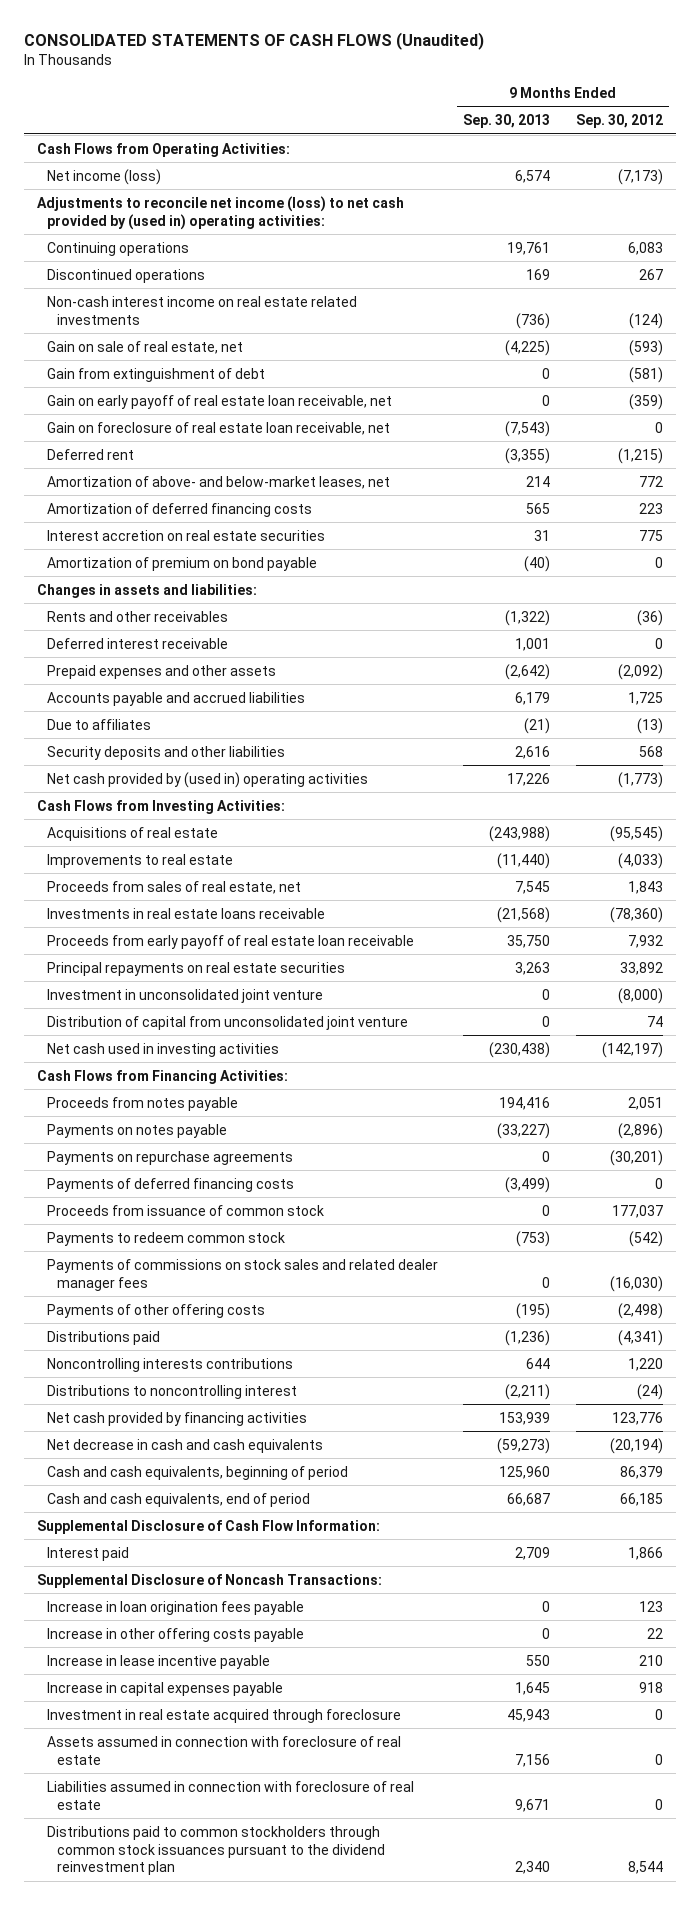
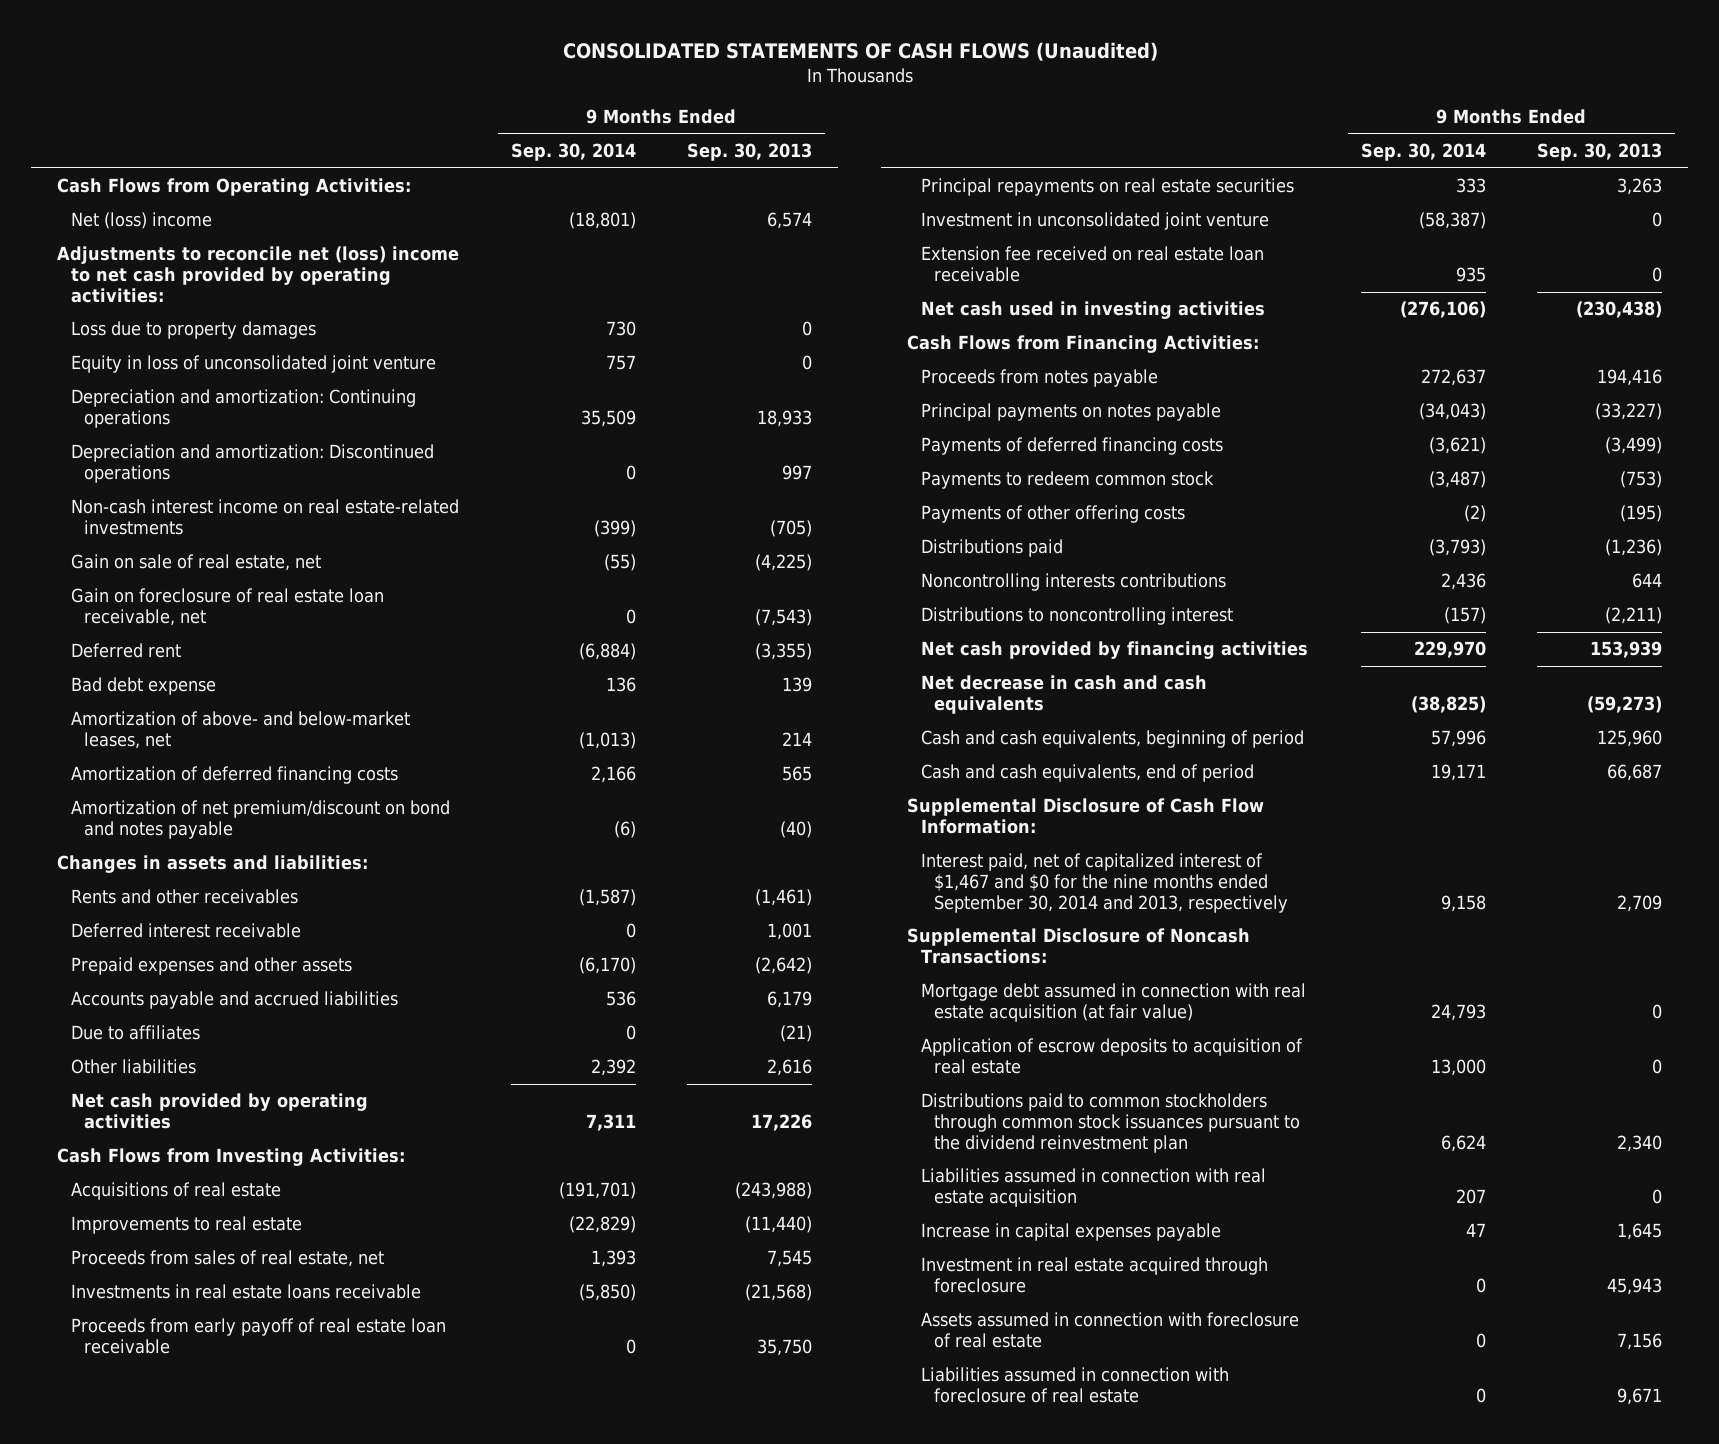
[575,114,663,129] Sep. 30, 2012 -> none
none -> [510,143,636,162] Sep. 30, 2014
[46,168,161,185] Net income (loss) -> [70,212,212,230] Net (loss) income
[37,195,405,230] Adjustments to reconcile net income (loss) to net cash provided by (used in) operating activities: -> [57,246,460,303] Adjustments to reconcile net (loss) income to net cash provided by operating activities:
none -> [70,321,316,340] Loss due to property damages
none -> [70,355,436,374] Equity in loss of unconsolidated joint venture
[46,241,189,256] Continuing operations -> [70,389,416,429] Depreciation and amortization: Continuing operations
[507,241,551,255] 19,761 -> [757,410,813,428] 18,933
[46,268,205,283] Discontinued operations -> [70,444,434,484] Depreciation and amortization: Discontinued operations
[526,268,551,280] 169 -> [782,465,813,481] 997
[46,295,357,325] Non-cash interest income on real estate related investments -> [70,499,459,536] Non-cash interest income on real estate-related investments
[516,312,551,329] (736) -> [770,520,813,538] (705)
[46,367,265,382] Gain from extinguishment of debt -> none
[46,394,392,409] Gain on early payoff of real estate loan receivable, net -> none
none -> [70,677,216,696] Bad debt expense
[46,529,325,541] Interest accretion on real estate securities -> none
[46,556,317,571] Amortization of premium on bond payable -> [70,800,450,840] Amortization of net premium/discount on bond and notes payable
[505,609,551,626] (1,322) -> [755,889,813,907] (1,461)
[46,745,285,760] Security deposits and other liabilities -> [70,1059,196,1075] Other liabilities
[46,771,368,788] Net cash provided by (used in) operating activities -> [70,1093,368,1130] Net cash provided by operating activities
[46,1015,408,1030] Distribution of capital from unconsolidated joint venture -> none
none -> [920,246,1264,283] Extension fee received on real estate loan receivable
[46,1150,293,1165] Payments on repurchase agreements -> none
[46,1123,227,1138] Payments on notes payable -> [920,403,1221,422] Principal payments on notes payable
[46,1204,324,1216] Proceeds from issuance of common stock -> none
[46,1258,438,1291] Payments of commissions on stock sales and related dealer manager fees -> none
[46,1546,129,1561] Interest paid -> [920,853,1289,913] Interest paid, net of capitalized interest of $1,467 and $0 for the nine months ended September 30, 2014 and 2013, respectively
[46,1600,304,1615] Increase in loan origination fees payable -> none
[46,1627,304,1642] Increase in other offering costs payable -> none
[46,1654,270,1669] Increase in lease incentive payable -> none
none -> [920,983,1306,1023] Mortgage debt assumed in connection with real estate acquisition (at fair value)
none -> [920,1038,1303,1075] Application of escrow deposits to acquisition of real estate
[46,1825,385,1876] Distributions paid to common stockholders through common stock issuances pursuant to the dividend reinvestment plan -> [920,1093,1301,1153] Distributions paid to common stockholders through common stock issuances pursuant to the dividend reinvestment plan
none -> [920,1168,1266,1208] Liabilities assumed in connection with real estate acquisition

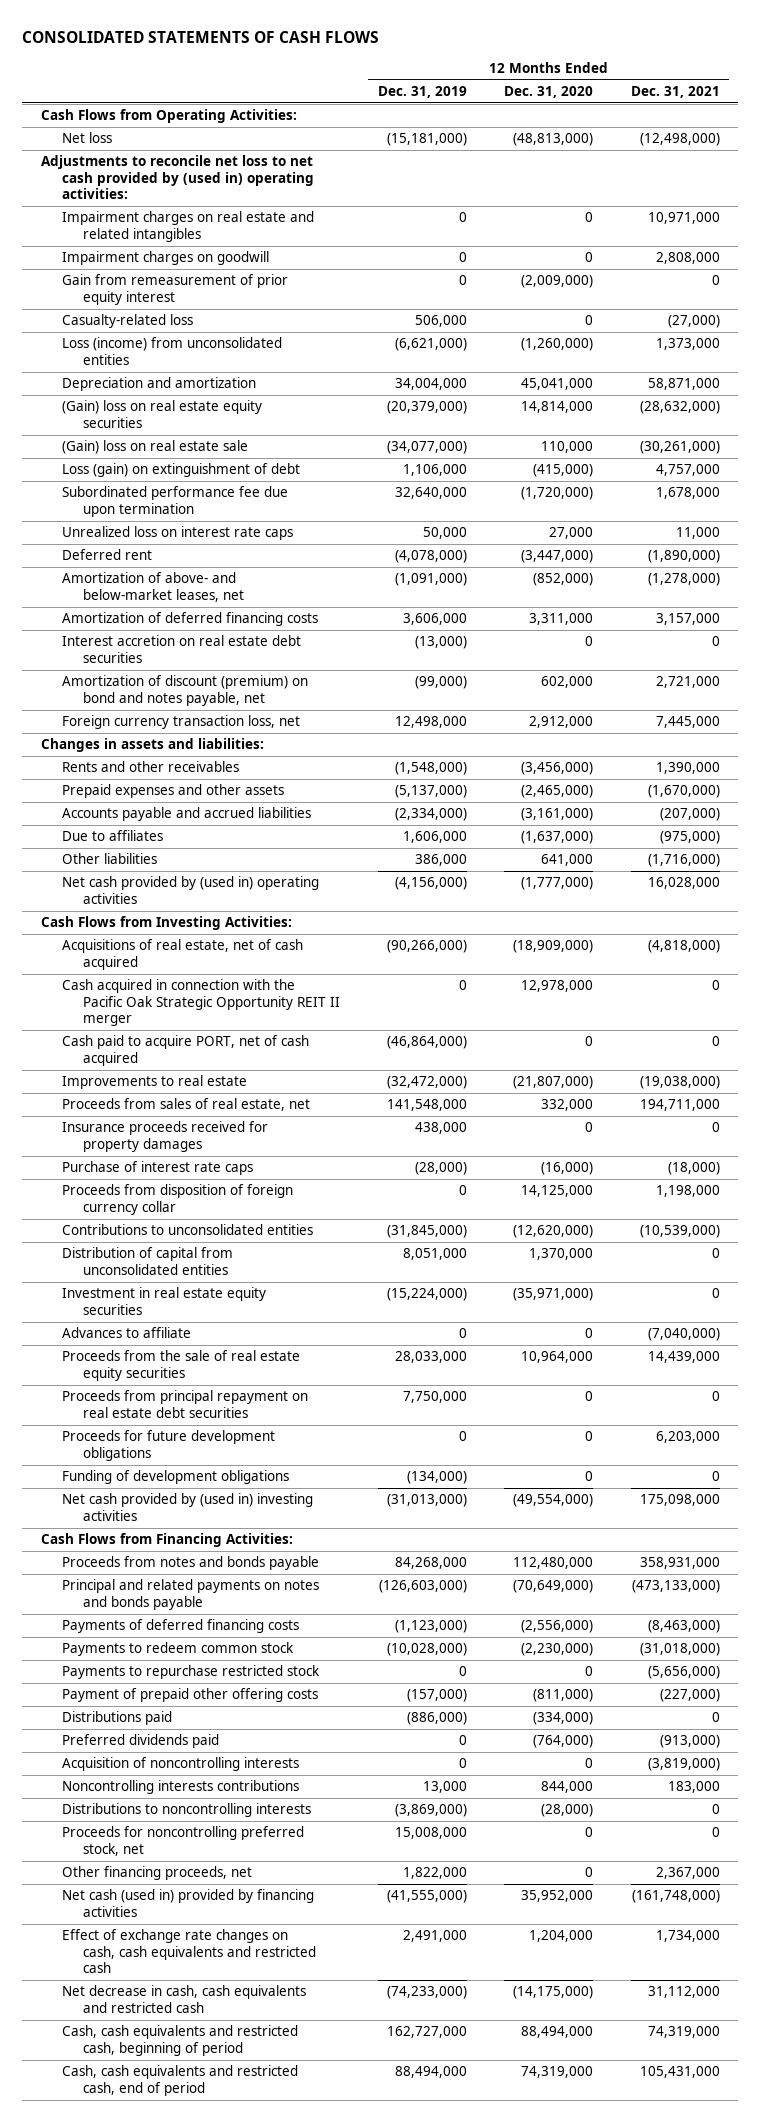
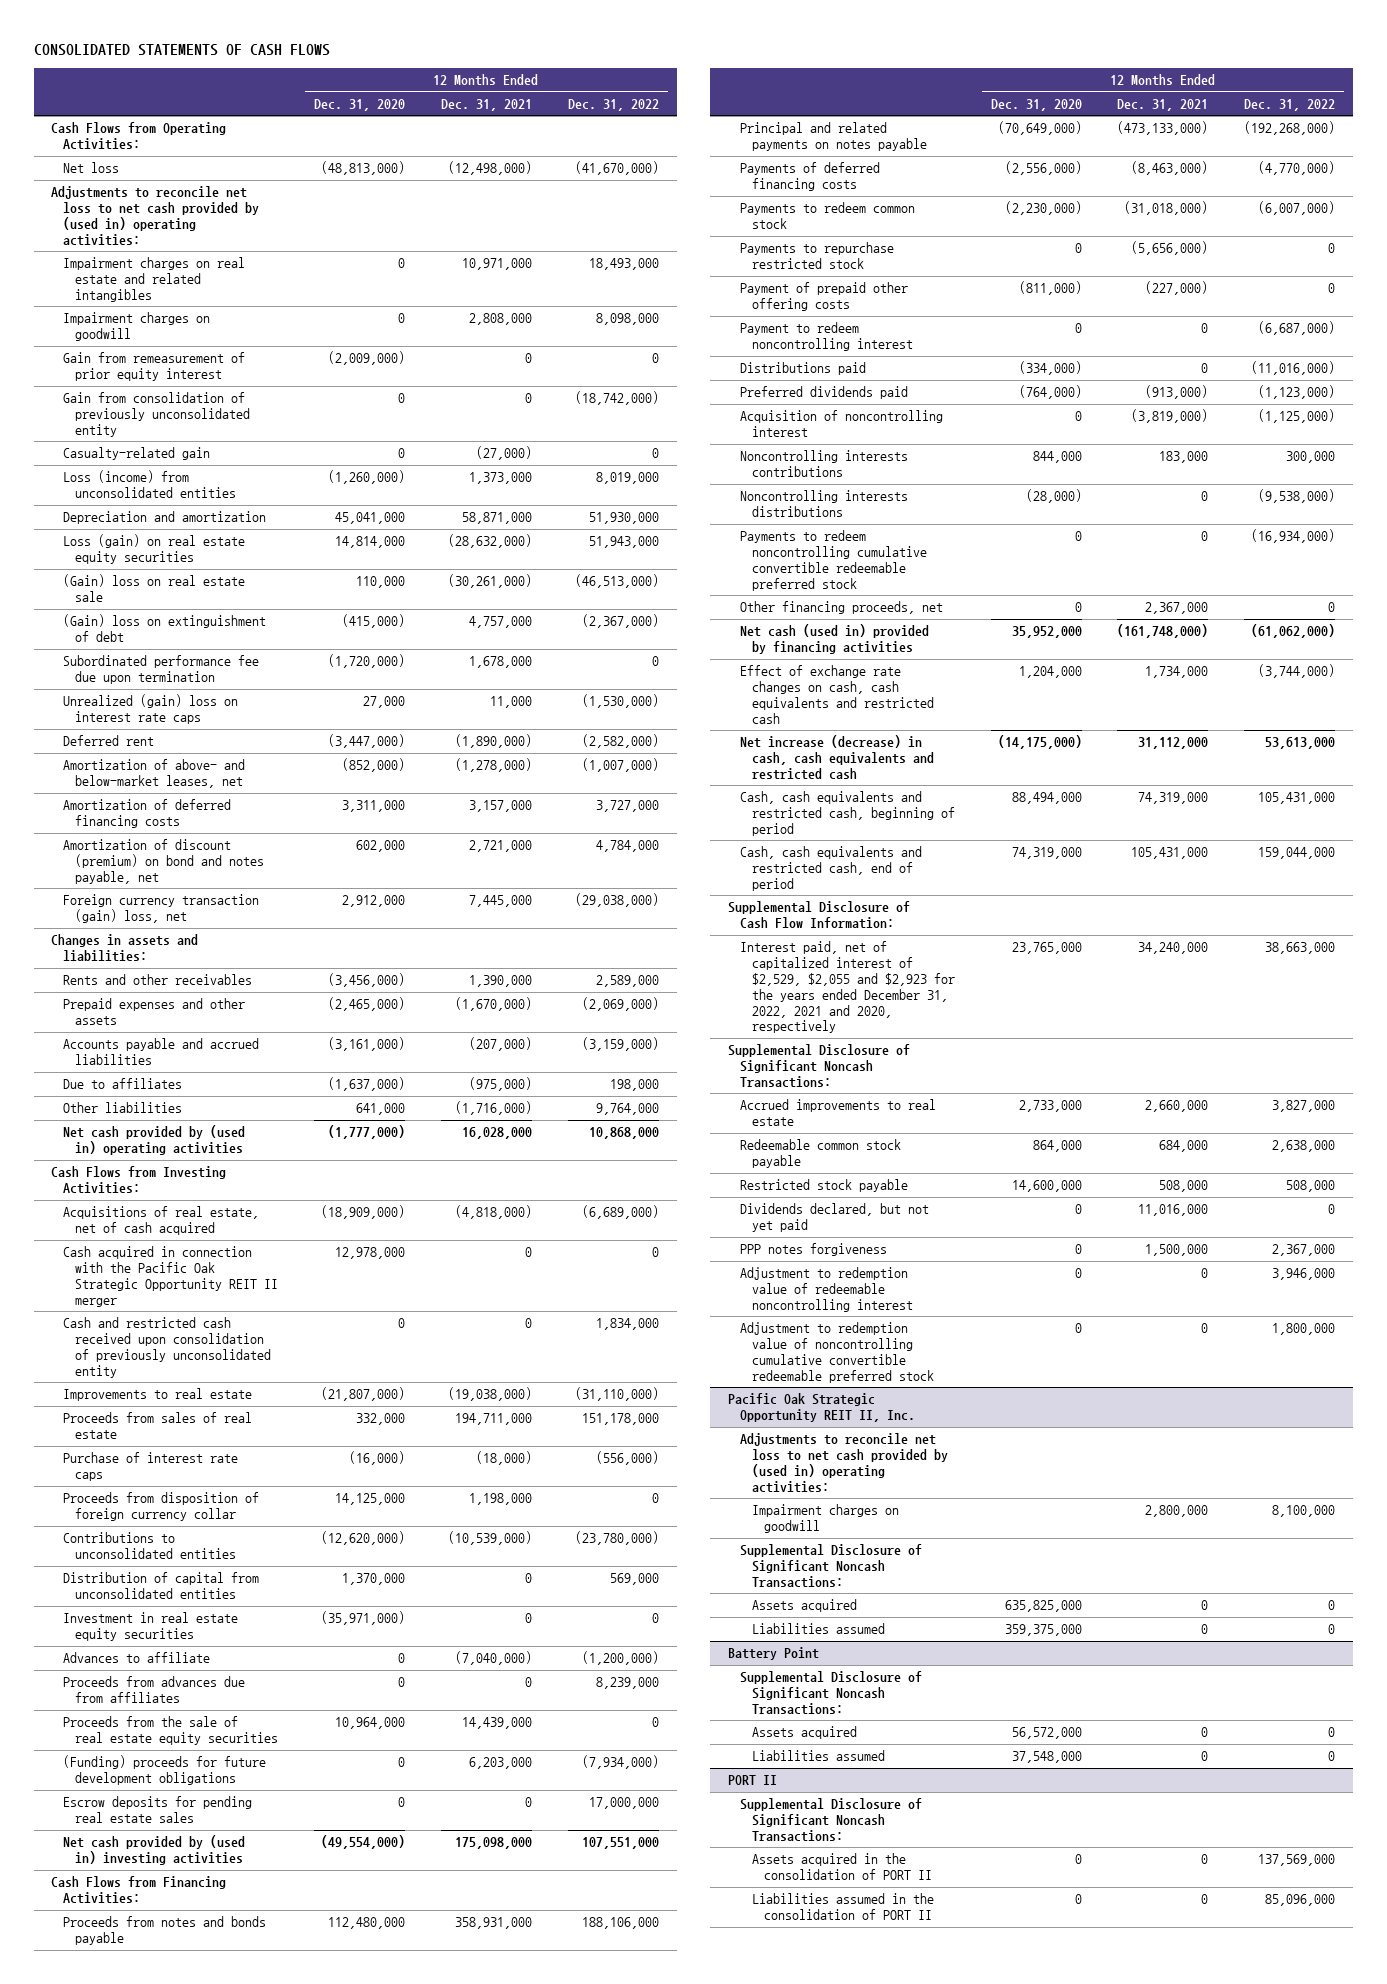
[377,86,467,99] Dec. 31, 2019 -> none
none -> [567,98,659,111] Dec. 31, 2022
none -> [63,392,251,437] Gain from consolidation of previously unconsolidated entity
[62,314,194,329] Casualty-related loss -> [63,447,211,461] Casualty-related gain
[62,400,263,428] (Gain) loss on real estate equity securities -> [63,534,246,565] Loss (gain) on real estate equity securities
[62,463,301,478] Loss (gain) on extinguishment of debt -> [63,614,267,643] (Gain) loss on extinguishment of debt
[62,526,294,541] Unrealized loss on interest rate caps -> [63,694,239,725] Unrealized (gain) loss on interest rate caps
[62,635,302,663] Interest accretion on real estate debt securities -> none
[62,715,301,730] Foreign currency transaction loss, net -> [63,894,260,924] Foreign currency transaction (gain) loss, net
[62,1035,310,1066] Cash paid to acquire PORT, net of cash acquired -> none
none -> [63,1317,272,1378] Cash and restricted cash received upon consolidation of previously unconsolidated entity
[62,1121,269,1152] Insurance proceeds received for property damages -> none
[62,1098,311,1112] Proceeds from sales of real estate, net -> [63,1412,253,1440] Proceeds from sales of real estate
none -> [63,1676,246,1704] Proceeds from advances due from affiliates
[62,1390,309,1418] Proceeds from principal repayment on real estate debt securities -> none
[62,1470,290,1485] Funding of development obligations -> none
[62,1430,276,1461] Proceeds for future development obligations -> [63,1755,267,1786] (Funding) proceeds for future development obligations
none -> [63,1796,253,1824] Escrow deposits for pending real estate sales
[62,1579,320,1610] Principal and related payments on notes and bonds payable -> [739,122,927,152] Principal and related payments on notes payable
none -> [739,322,913,352] Payment to redeem noncontrolling interest
[62,1757,300,1772] Acquisition of noncontrolling interests -> [739,410,943,438] Acquisition of noncontrolling interest
[62,1826,305,1856] Proceeds for noncontrolling preferred stock, net -> none
[62,1803,312,1818] Distributions to noncontrolling interests -> [739,490,908,518] Noncontrolling interests distributions
none -> [739,530,927,591] Payments to redeem noncontrolling cumulative convertible redeemable preferred stock
[62,1985,307,2013] Net decrease in cash, cash equivalents and restricted cash -> [739,735,934,780] Net increase (decrease) in cash, cash equivalents and restricted cash
none -> [728,901,911,930] Supplemental Disclosure of Cash Flow Information:
none -> [739,941,955,1034] Interest paid, net of capitalized interest of $2,529, $2,055 and $2,923 for the years ended December 31, 2022, 2021 and 2020, respectively
none -> [728,1044,911,1088] Supplemental Disclosure of Significant Noncash Transactions:
none -> [739,1099,936,1127] Accrued improvements to real estate
none -> [739,1139,901,1169] Redeemable common stock payable
none -> [739,1179,908,1193] Restricted stock payable
none -> [739,1203,929,1233] Dividends declared, but not yet paid
none -> [739,1243,887,1257] PPP notes forgiveness
none -> [739,1267,913,1312] Adjustment to redemption value of redeemable noncontrolling interest
none -> [739,1322,934,1383] Adjustment to redemption value of noncontrolling cumulative convertible redeemable preferred stock
none -> [728,1393,915,1423] Pacific Oak Strategic Opportunity REIT II, Inc.
none -> [739,1433,948,1493] Adjustments to reconcile net loss to net cash provided by (used in) operating activities:
none -> [751,1504,899,1534] Impairment charges on goodwill
none -> [739,1544,922,1588] Supplemental Disclosure of Significant Noncash Transactions:
none -> [751,1599,857,1613] Assets acquired
none -> [751,1623,885,1635] Liabilities assumed
none -> [728,1647,820,1661] Battery Point
none -> [739,1671,922,1715] Supplemental Disclosure of Significant Noncash Transactions:
none -> [751,1726,857,1740] Assets acquired
none -> [751,1750,885,1762] Liabilities assumed
none -> [728,1775,778,1786] PORT II
none -> [739,1798,922,1842] Supplemental Disclosure of Significant Noncash Transactions:
none -> [751,1853,932,1881] Assets acquired in the consolidation of PORT II
none -> [751,1893,934,1921] Liabilities assumed in the consolidation of PORT II

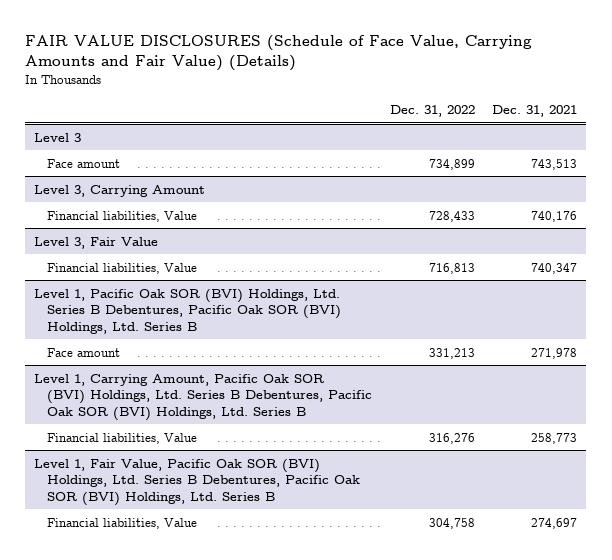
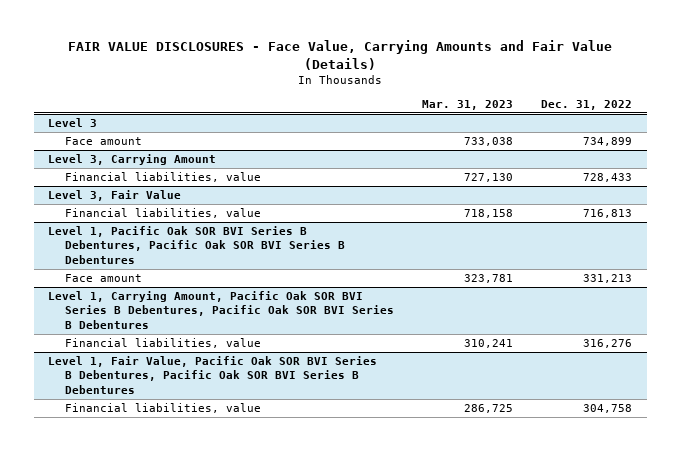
[25,34,533,71] FAIR VALUE DISCLOSURES (Schedule of Face Value, Carrying Amounts and Fair Value) (Details) -> [68,40,613,70] FAIR VALUE DISCLOSURES - Face Value, Carrying Amounts and Fair Value (Details)
[492,105,578,118] Dec. 31, 2021 -> none
none -> [422,99,514,110] Mar. 31, 2023
[47,210,198,222] Financial liabilities, Value -> [65,172,262,183] Financial liabilities, value
[47,262,198,274] Financial liabilities, Value -> [65,208,262,219] Financial liabilities, value
[34,288,342,334] Level 1, Pacific Oak SOR (BVI) Holdings, Ltd. Series B Debentures, Pacific Oak SOR (BVI) Holdings, Ltd. Series B -> [48,226,346,264] Level 1, Pacific Oak SOR BVI Series B Debentures, Pacific Oak SOR BVI Series B Debentures
[34,373,373,421] Level 1, Carrying Amount, Pacific Oak SOR (BVI) Holdings, Ltd. Series B Debentures, Pacific Oak SOR (BVI) Holdings, Ltd. Series B -> [48,291,395,329] Level 1, Carrying Amount, Pacific Oak SOR BVI Series B Debentures, Pacific Oak SOR BVI Series B Debentures
[47,432,198,444] Financial liabilities, Value -> [65,338,262,349] Financial liabilities, value
[34,458,361,506] Level 1, Fair Value, Pacific Oak SOR (BVI) Holdings, Ltd. Series B Debentures, Pacific Oak SOR (BVI) Holdings, Ltd. Series B -> [48,356,378,394] Level 1, Fair Value, Pacific Oak SOR BVI Series B Debentures, Pacific Oak SOR BVI Series B Debentures
[47,517,198,529] Financial liabilities, Value -> [65,403,262,414] Financial liabilities, value

